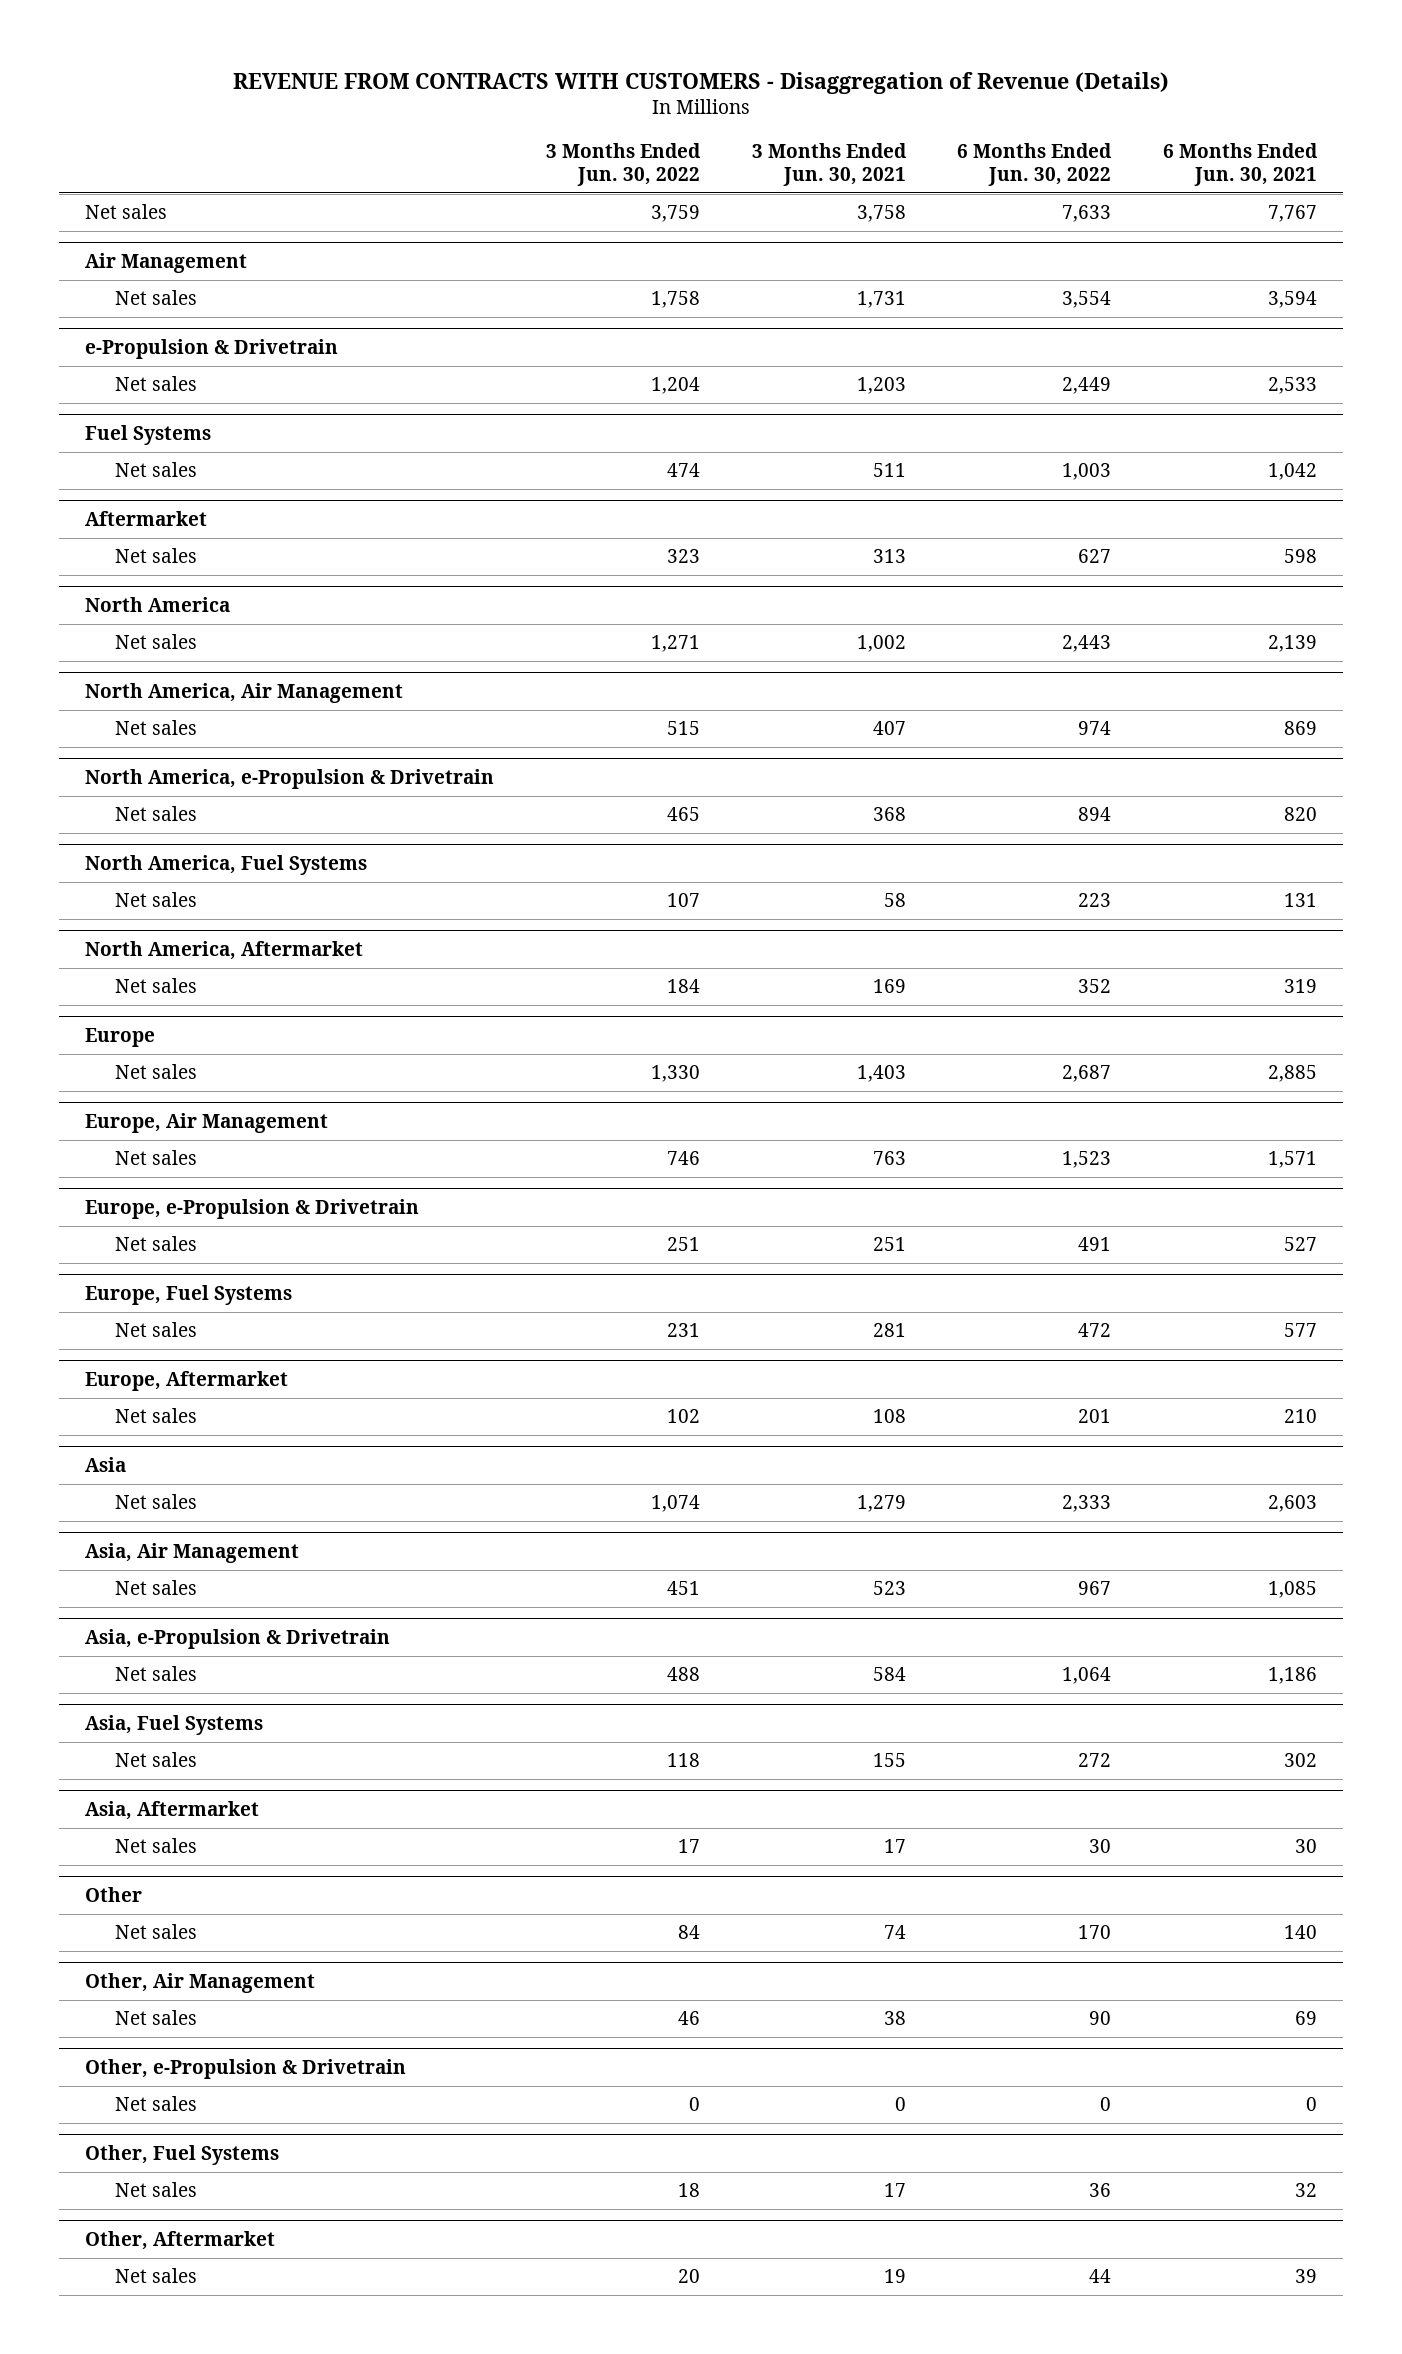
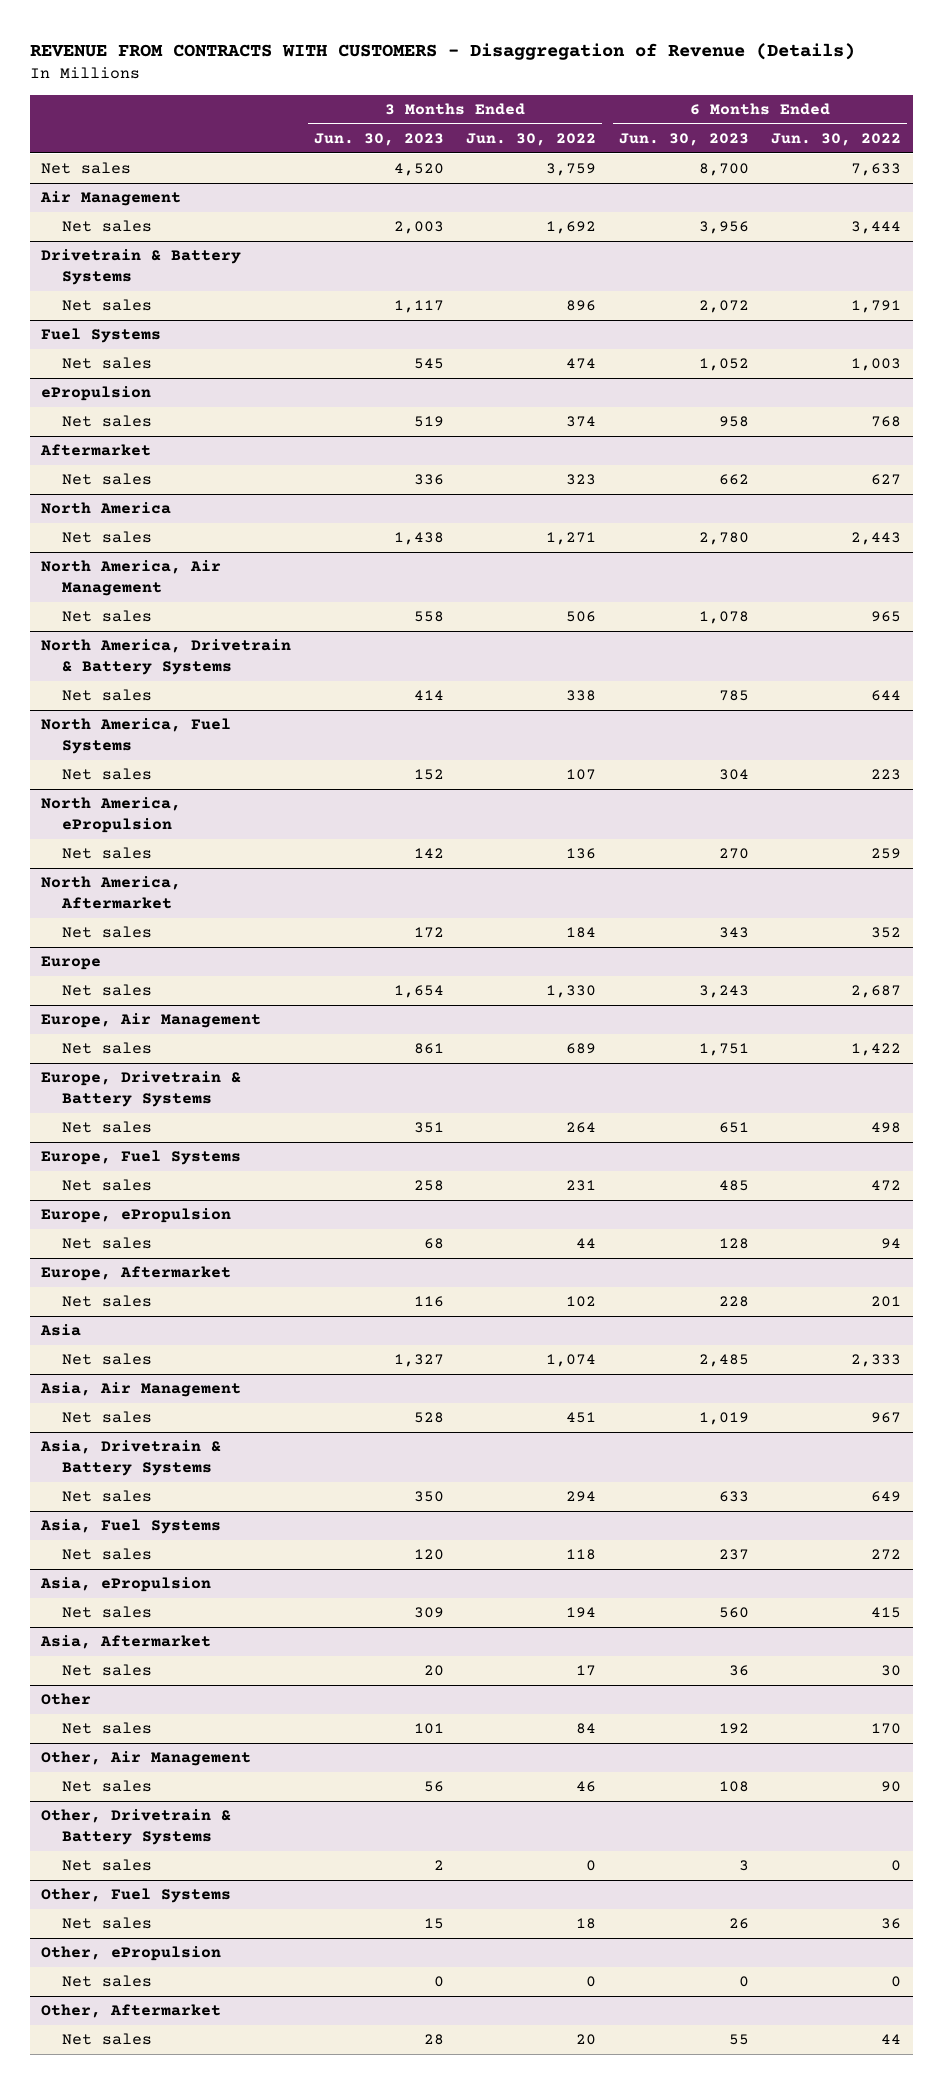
[751,143,907,187] 3 Months Ended Jun. 30, 2021 -> none
[1162,143,1318,187] 6 Months Ended Jun. 30, 2021 -> none
none -> [313,133,444,147] Jun. 30, 2023
none -> [618,133,749,147] Jun. 30, 2023
[85,338,339,359] e-Propulsion & Drivetrain -> none
[650,291,700,309] 1,758 -> [546,221,597,235] 1,692
[1062,291,1112,309] 3,554 -> [851,221,902,235] 3,444
none -> [41,249,242,286] Drivetrain & Battery Systems
[650,377,700,395] 1,204 -> [566,300,597,312] 896
[1062,377,1112,395] 2,449 -> [851,300,902,314] 1,791
none -> [41,386,152,402] ePropulsion
none -> [61,415,152,428] Net sales
[85,768,495,789] North America, e-Propulsion & Drivetrain -> none
[666,721,700,736] 515 -> [566,611,597,623] 506
[1078,721,1112,736] 974 -> [871,611,902,623] 965
none -> [41,639,292,676] North America, Drivetrain & Battery Systems
[666,807,700,822] 465 -> [566,690,597,702] 338
[1078,807,1112,822] 894 -> [871,690,902,702] 644
none -> [41,797,182,834] North America, ePropulsion
none -> [61,847,152,860] Net sales
[85,1198,420,1219] Europe, e-Propulsion & Drivetrain -> none
[666,1151,700,1166] 746 -> [566,1043,597,1055] 689
[1062,1151,1112,1169] 1,523 -> [851,1043,902,1057] 1,422
none -> [41,1071,242,1108] Europe, Drivetrain & Battery Systems
[666,1237,700,1252] 251 -> [566,1122,597,1134] 264
[1078,1237,1112,1252] 491 -> [871,1122,902,1134] 498
none -> [41,1208,232,1224] Europe, ePropulsion
none -> [61,1237,152,1250] Net sales
[85,1628,391,1649] Asia, e-Propulsion & Drivetrain -> none
none -> [40,1440,222,1477] Asia, Drivetrain & Battery Systems
[666,1667,700,1682] 488 -> [566,1491,597,1503] 294
[1062,1667,1112,1685] 1,064 -> [871,1491,902,1503] 649
none -> [40,1577,212,1593] Asia, ePropulsion
none -> [61,1606,152,1619] Net sales
[85,2058,407,2079] Other, e-Propulsion & Drivetrain -> none
none -> [41,1809,232,1846] Other, Drivetrain & Battery Systems
none -> [41,1946,222,1962] Other, ePropulsion
none -> [61,1975,152,1988] Net sales

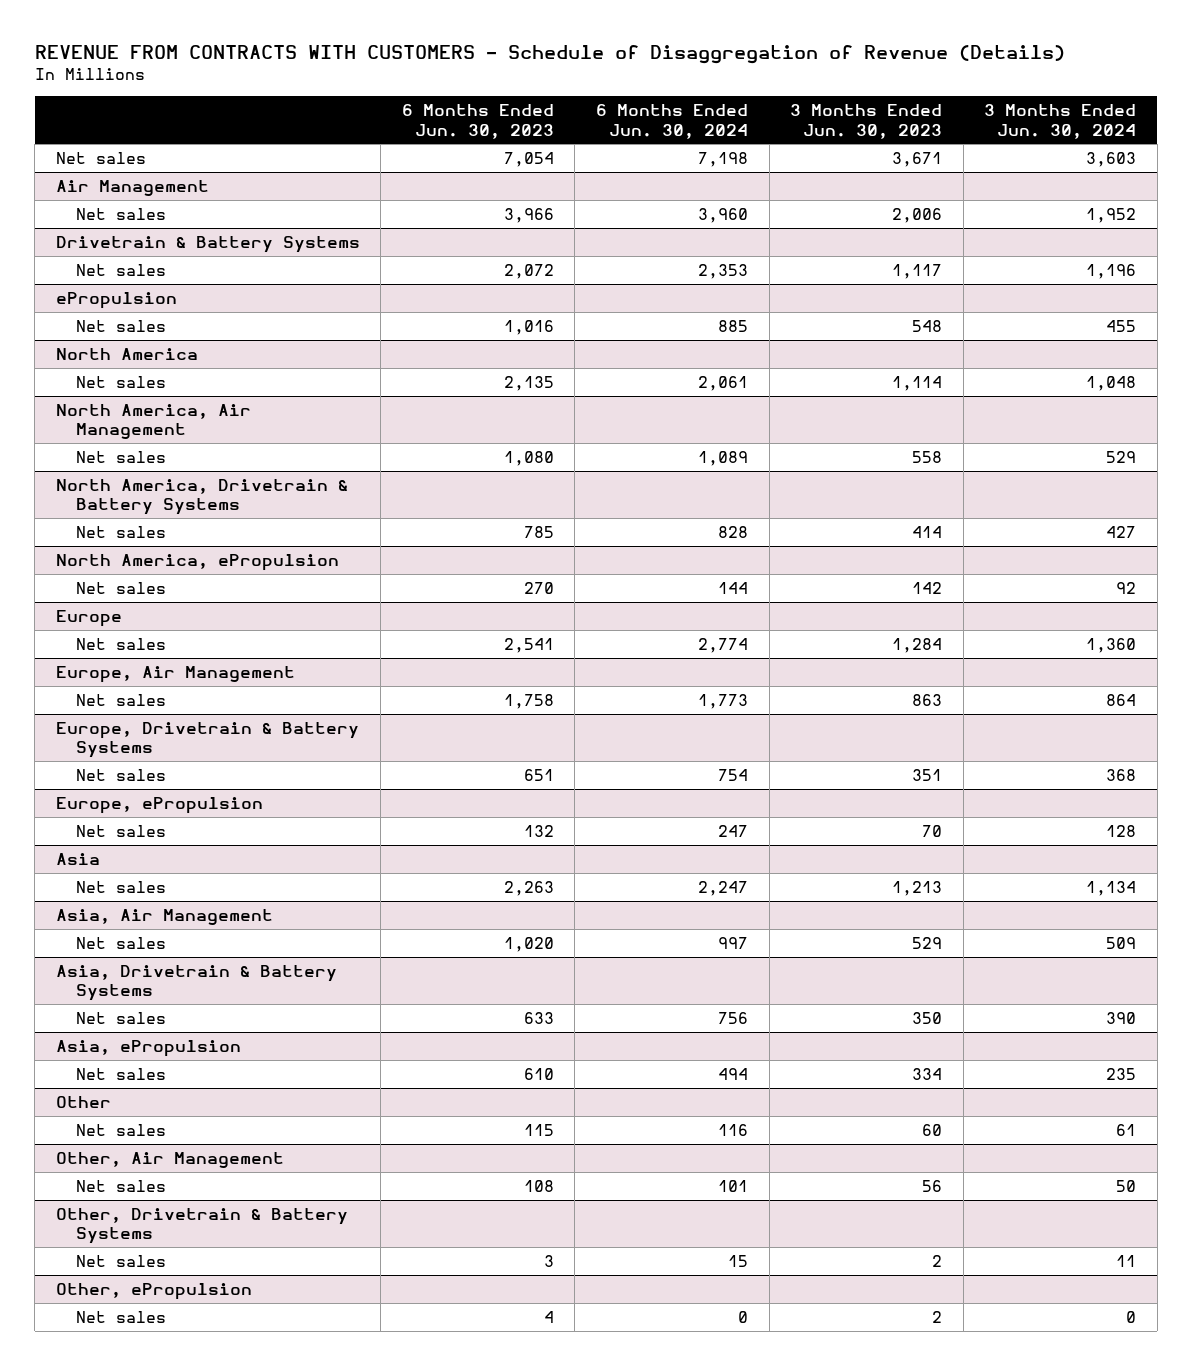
[29,42,855,60] REVENUE FROM CONTRACTS WITH CUSTOMERS - Disaggregation of Revenue (Details) -> [34,45,1065,65] REVENUE FROM CONTRACTS WITH CUSTOMERS - Schedule of Disaggregation of Revenue (Details)
[466,133,597,147] Jun. 30, 2022 -> none
[771,133,902,147] Jun. 30, 2022 -> none
none -> [595,104,748,139] 6 Months Ended Jun. 30, 2024
none -> [984,104,1137,139] 3 Months Ended Jun. 30, 2024
[393,163,444,177] 4,520 -> [892,151,943,167] 3,671
[698,163,749,177] 8,700 -> [503,151,554,167] 7,054
[393,221,444,235] 2,003 -> [892,207,943,223] 2,006
[698,221,749,235] 3,956 -> [503,207,554,223] 3,966
[41,328,162,344] Fuel Systems -> none
[61,357,152,370] Net sales -> none
[40,444,152,457] Aftermarket -> none
[61,473,152,486] Net sales -> none
[413,416,444,428] 519 -> [912,319,943,332] 548
[718,416,749,428] 958 -> [503,319,554,335] 1,016
[393,532,444,546] 1,438 -> [892,375,943,391] 1,114
[698,532,749,546] 2,780 -> [503,375,554,391] 2,135
[698,611,749,625] 1,078 -> [503,450,554,466] 1,080
[41,718,232,755] North America, Fuel Systems -> none
[61,768,152,781] Net sales -> none
[41,876,182,910] North America, Aftermarket -> none
[61,926,152,939] Net sales -> none
[393,985,444,999] 1,654 -> [892,637,943,653] 1,284
[698,985,749,999] 3,243 -> [503,637,554,653] 2,541
[413,1043,444,1055] 861 -> [912,693,943,706] 863
[698,1043,749,1057] 1,751 -> [503,693,554,709] 1,758
[41,1150,242,1166] Europe, Fuel Systems -> none
[61,1179,152,1192] Net sales -> none
[41,1266,232,1282] Europe, Aftermarket -> none
[61,1295,152,1308] Net sales -> none
[423,1238,444,1250] 68 -> [922,824,943,837] 70
[718,1238,749,1250] 128 -> [523,824,554,837] 132
[393,1354,444,1368] 1,327 -> [892,880,943,896] 1,213
[698,1354,749,1368] 2,485 -> [503,880,554,896] 2,263
[413,1412,444,1424] 528 -> [912,936,943,949] 529
[698,1412,749,1426] 1,019 -> [503,936,554,952] 1,020
[40,1519,222,1535] Asia, Fuel Systems -> none
[61,1548,152,1561] Net sales -> none
[40,1635,212,1650] Asia, Aftermarket -> none
[61,1664,152,1677] Net sales -> none
[413,1607,444,1619] 309 -> [912,1067,943,1080] 334
[718,1607,749,1619] 560 -> [523,1067,554,1080] 610
[413,1723,444,1735] 101 -> [922,1123,943,1136] 60
[718,1723,749,1735] 192 -> [523,1123,554,1136] 115
[41,1888,232,1904] Other, Fuel Systems -> none
[61,1917,152,1930] Net sales -> none
[41,2004,222,2019] Other, Aftermarket -> none
[61,2033,152,2046] Net sales -> none
[433,1976,444,1988] 0 -> [932,1310,943,1323] 2
[738,1976,749,1988] 0 -> [543,1310,554,1323] 4

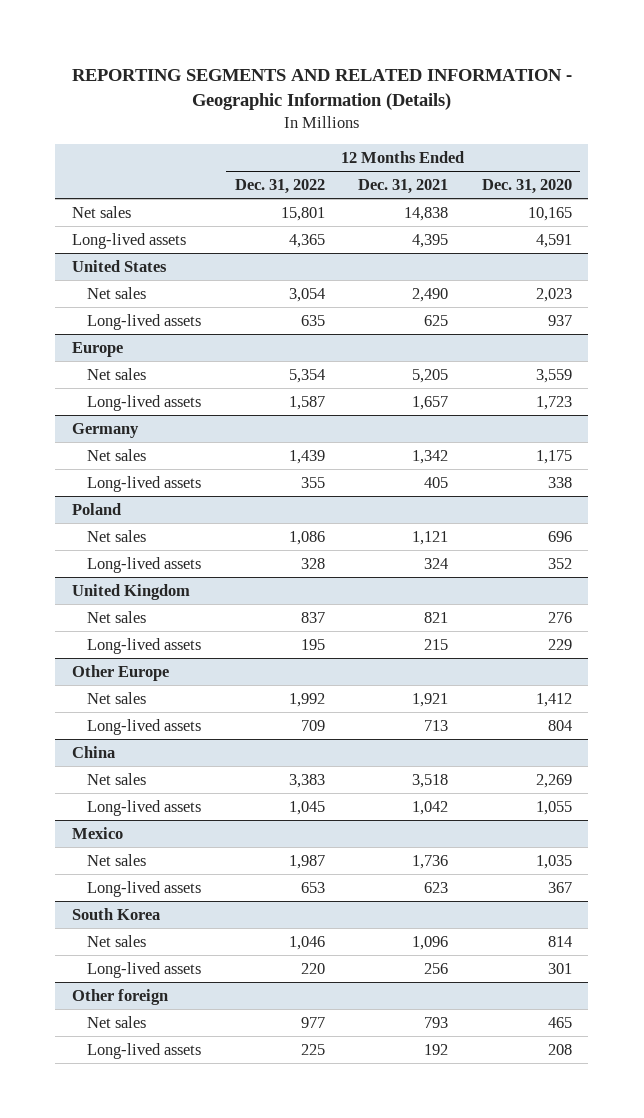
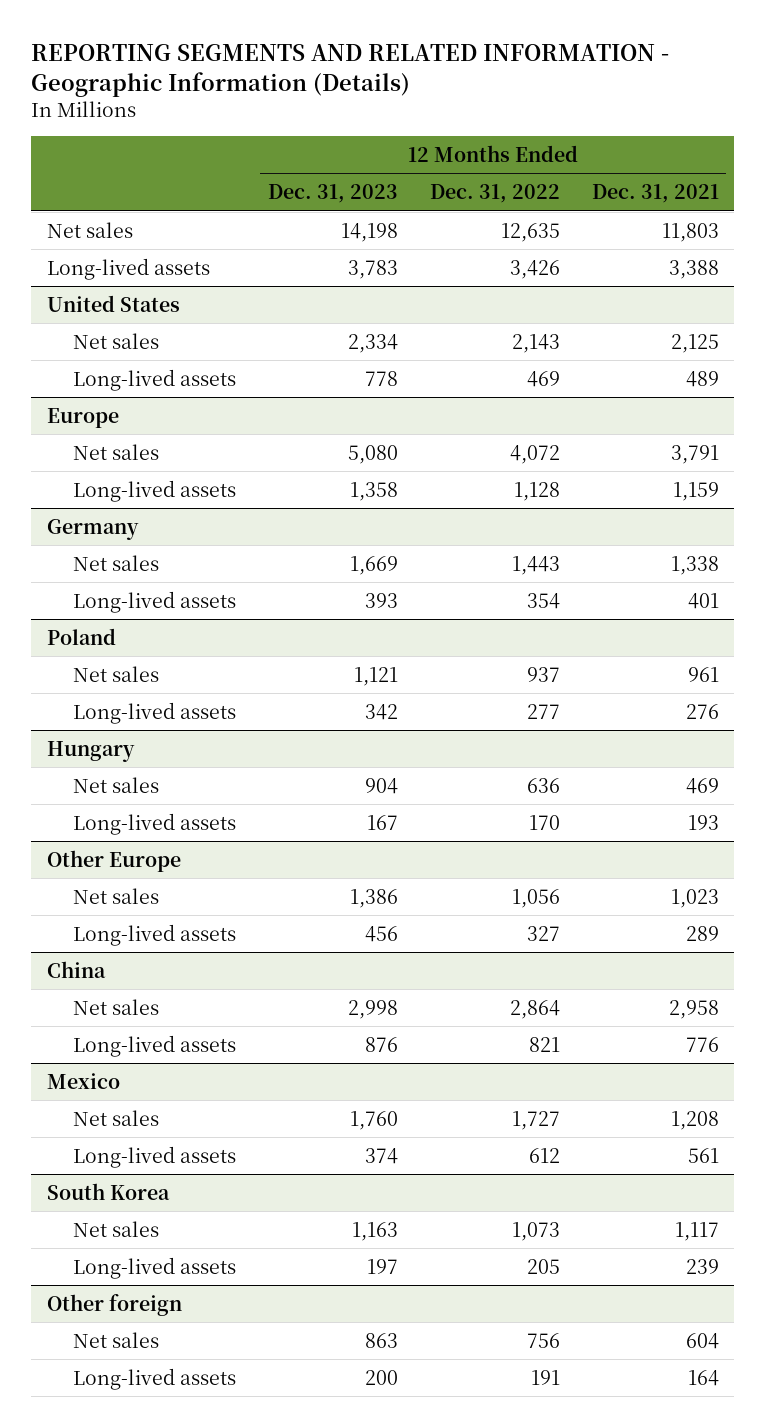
[481,178,572,194] Dec. 31, 2020 -> none
none -> [267,184,398,204] Dec. 31, 2023
[280,206,325,221] 15,801 -> [500,222,560,242] 12,635
[404,206,449,221] 14,838 -> [661,222,719,242] 11,803
[288,233,325,248] 4,365 -> [509,259,560,279] 3,426
[412,233,449,248] 4,395 -> [668,259,719,279] 3,388
[288,287,325,302] 3,054 -> [511,333,560,353] 2,143
[412,287,449,302] 2,490 -> [670,333,719,353] 2,125
[300,314,325,326] 635 -> [526,370,560,387] 469
[424,314,449,326] 625 -> [685,370,719,387] 489
[288,368,325,383] 5,354 -> [509,444,560,464] 4,072
[412,368,449,383] 5,205 -> [670,444,719,464] 3,791
[288,395,325,410] 1,587 -> [513,481,560,501] 1,128
[412,395,449,410] 1,657 -> [672,481,719,501] 1,159
[288,449,325,464] 1,439 -> [511,555,560,575] 1,443
[412,449,449,464] 1,342 -> [670,555,719,575] 1,338
[300,476,325,488] 355 -> [526,592,560,609] 354
[424,476,449,488] 405 -> [687,592,719,609] 401
[72,583,191,600] United Kingdom -> none
[288,530,325,545] 1,086 -> [526,666,560,682] 937
[412,530,449,545] 1,121 -> [687,666,719,682] 961
[300,557,325,569] 328 -> [526,703,560,719] 277
[424,557,449,569] 324 -> [685,703,719,719] 276
none -> [47,740,136,762] Hungary
[300,611,325,623] 837 -> [526,777,560,793] 636
[424,611,449,623] 821 -> [685,777,719,794] 469
[300,638,325,650] 195 -> [528,814,560,830] 170
[424,638,449,650] 215 -> [687,814,719,830] 193
[288,692,325,707] 1,992 -> [511,888,560,908] 1,056
[412,692,449,707] 1,921 -> [670,888,719,908] 1,023
[300,719,325,731] 709 -> [526,925,560,941] 327
[424,719,449,731] 713 -> [685,925,719,941] 289
[288,773,325,788] 3,383 -> [509,999,560,1019] 2,864
[412,773,449,788] 3,518 -> [668,999,719,1019] 2,958
[288,800,325,815] 1,045 -> [528,1036,560,1052] 821
[412,800,449,815] 1,042 -> [685,1036,719,1052] 776
[288,854,325,869] 1,987 -> [511,1110,560,1130] 1,727
[412,854,449,869] 1,736 -> [670,1110,719,1130] 1,208
[300,881,325,893] 653 -> [528,1147,560,1163] 612
[424,881,449,893] 623 -> [687,1147,719,1163] 561
[288,935,325,950] 1,046 -> [511,1221,560,1241] 1,073
[412,935,449,950] 1,096 -> [674,1221,719,1241] 1,117
[300,962,325,974] 220 -> [526,1258,560,1274] 205
[424,962,449,974] 256 -> [685,1258,719,1274] 239
[300,1016,325,1028] 977 -> [526,1332,560,1348] 756
[424,1016,449,1028] 793 -> [685,1332,719,1349] 604
[300,1043,325,1055] 225 -> [530,1369,560,1385] 191
[424,1043,449,1055] 192 -> [687,1369,719,1386] 164

